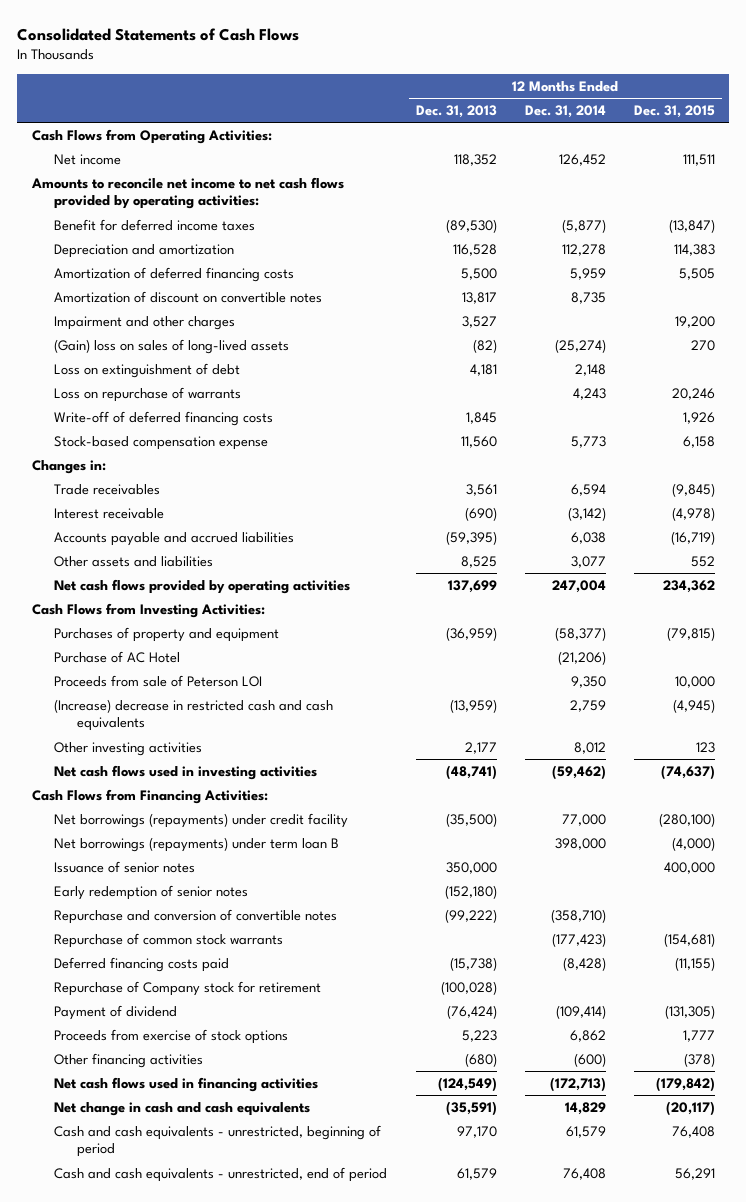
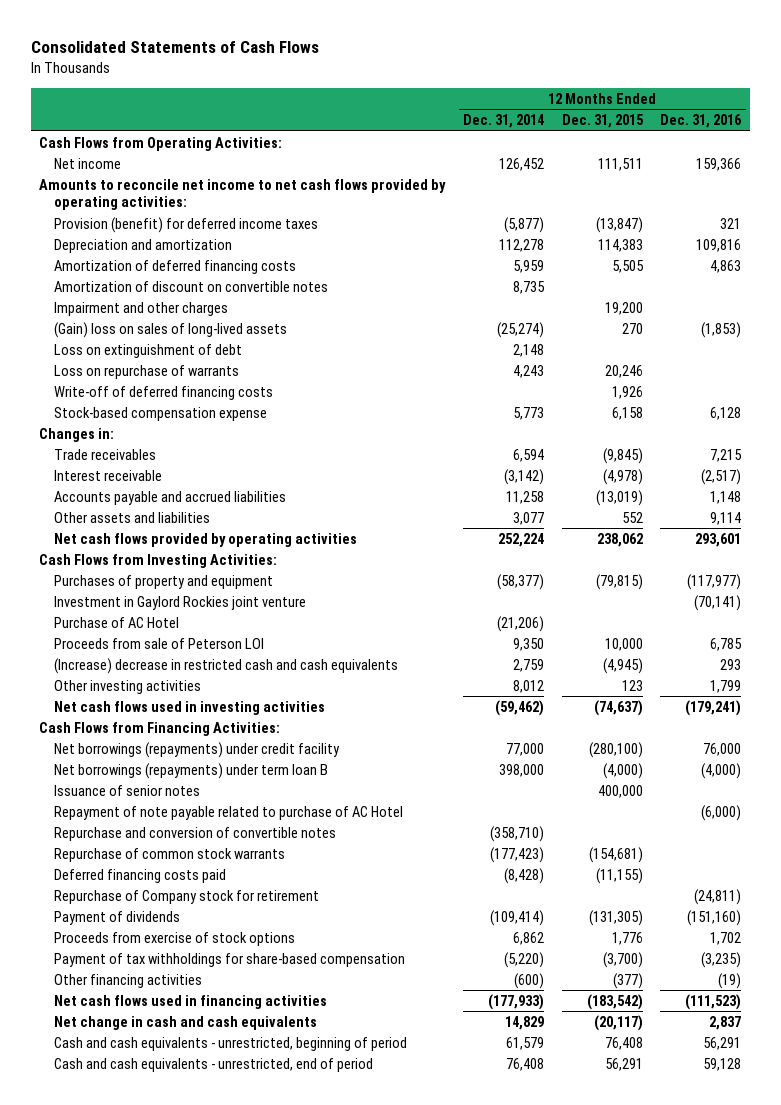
[415,105,497,119] Dec. 31, 2013 -> none
none -> [660,114,743,129] Dec. 31, 2016
[54,218,256,231] Benefit for deferred income taxes -> [54,216,319,233] Provision (benefit) for deferred income taxes
[570,531,606,544] 6,038 -> [506,490,545,504] 11,258
[670,530,715,545] (16,719) -> [595,489,643,506] (13,019)
[551,579,606,593] 247,004 -> [498,532,545,547] 252,224
[662,579,715,593] 234,362 -> [596,532,643,547] 238,062
none -> [54,595,307,610] Investment in Gaylord Rockies joint venture
[54,884,249,900] Early redemption of senior notes -> none
none -> [54,805,404,820] Repayment of note payable related to purchase of AC Hotel
[54,1004,178,1020] Payment of dividend -> [54,910,181,925] Payment of dividends
[682,1029,715,1042] 1,777 -> [611,931,643,945] 1,776
none -> [54,952,406,967] Payment of tax withholdings for share-based compensation
[683,1052,715,1067] (378) -> [612,972,643,989] (377)
[549,1076,606,1092] (172,713) -> [488,993,545,1010] (177,933)
[655,1076,715,1092] (179,842) -> [586,993,643,1010] (183,542)

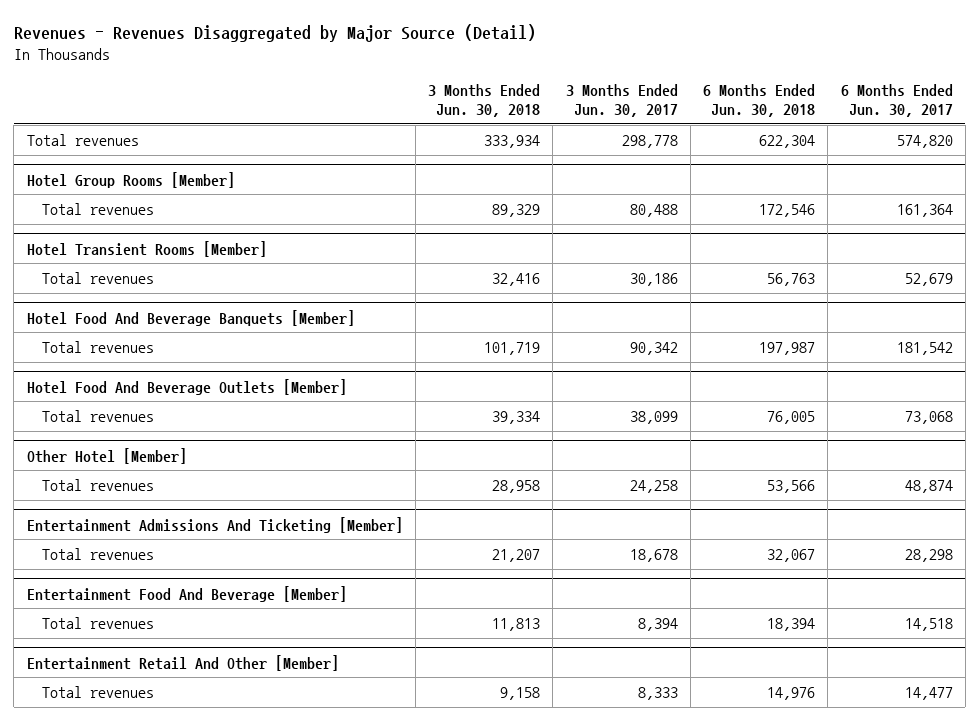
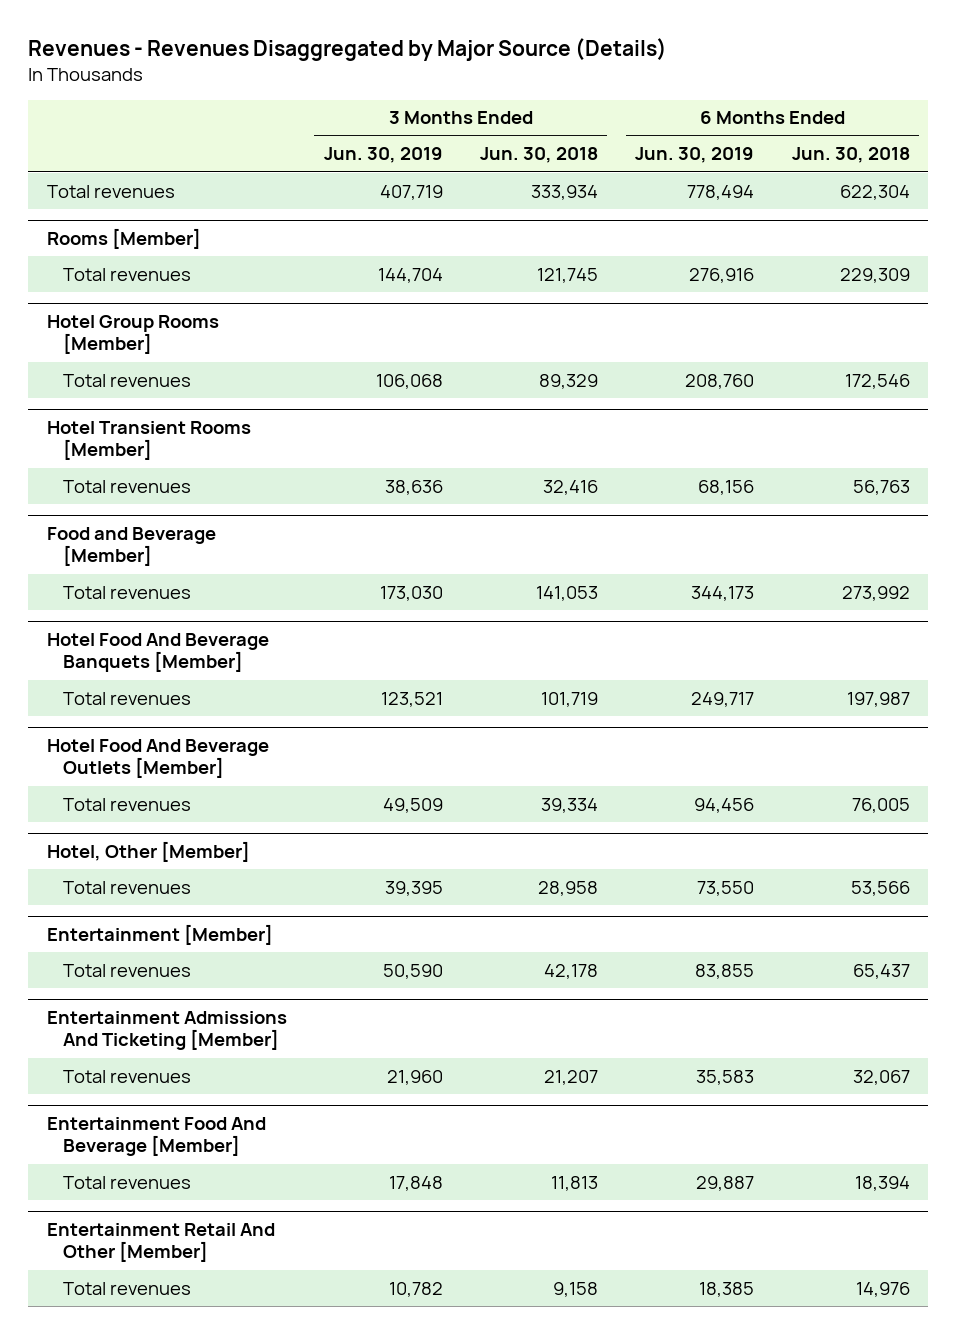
[13,24,536,43] Revenues - Revenues Disaggregated by Major Source (Detail) -> [27,38,667,62] Revenues - Revenues Disaggregated by Major Source (Details)
[565,83,678,117] 3 Months Ended Jun. 30, 2017 -> none
[840,83,953,117] 6 Months Ended Jun. 30, 2017 -> none
none -> [323,147,443,164] Jun. 30, 2019
none -> [635,147,755,164] Jun. 30, 2019
none -> [46,227,201,249] Rooms [Member]
none -> [63,267,192,281] Total revenues
none -> [46,526,216,567] Food and Beverage [Member]
none -> [63,585,192,599] Total revenues
[26,447,187,464] Other Hotel [Member] -> [46,840,250,862] Hotel, Other [Member]
none -> [46,923,273,945] Entertainment [Member]
none -> [63,963,192,977] Total revenues

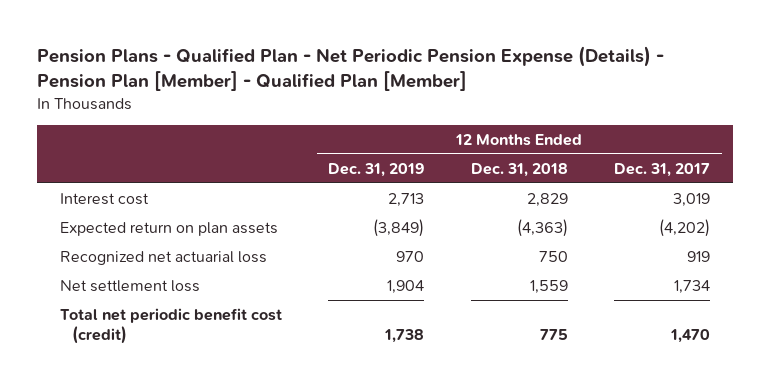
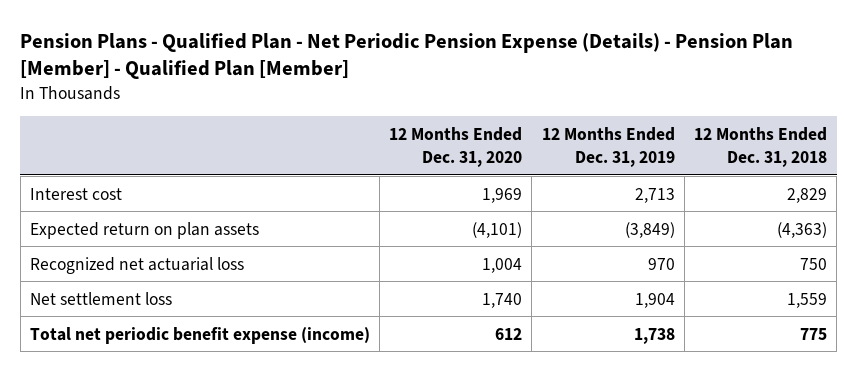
[614,162,711,177] Dec. 31, 2017 -> none
none -> [389,127,523,167] 12 Months Ended Dec. 31, 2020
[59,307,282,345] Total net periodic benefit cost (credit) -> [29,326,370,344] Total net periodic benefit expense (income)

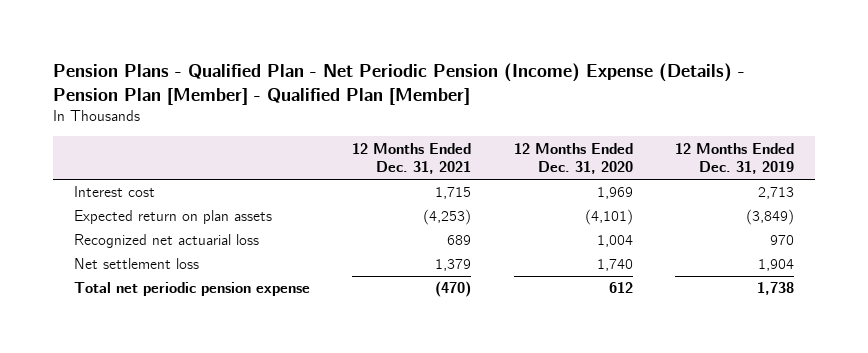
[20,32,794,80] Pension Plans - Qualified Plan - Net Periodic Pension Expense (Details) - Pension Plan [Member] - Qualified Plan [Member] -> [53,62,746,105] Pension Plans - Qualified Plan - Net Periodic Pension (Income) Expense (Details) - Pension Plan [Member] - Qualified Plan [Member]
[694,127,828,167] 12 Months Ended Dec. 31, 2018 -> none
none -> [352,142,472,175] 12 Months Ended Dec. 31, 2021
[29,326,370,344] Total net periodic benefit expense (income) -> [74,282,311,297] Total net periodic pension expense

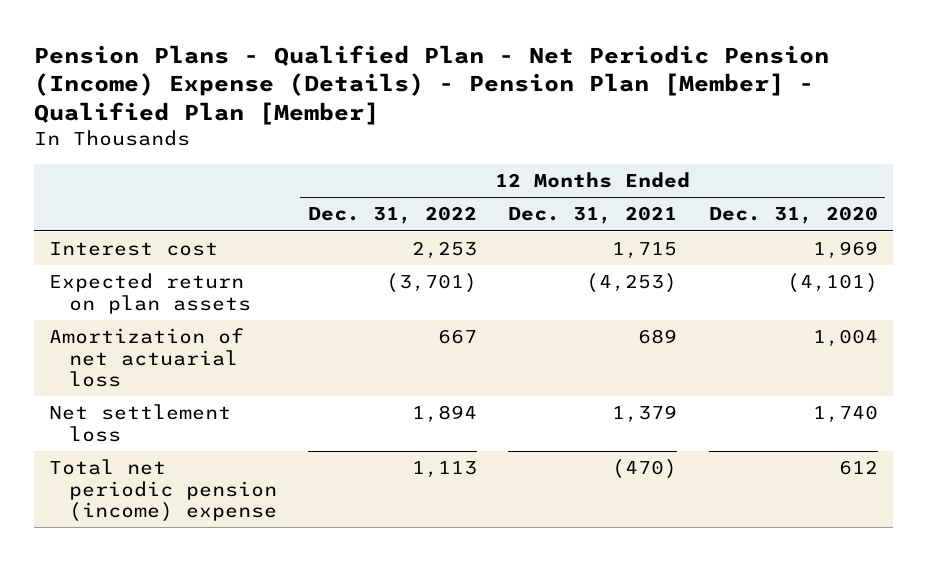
[674,142,794,175] 12 Months Ended Dec. 31, 2019 -> none
none -> [308,206,478,225] Dec. 31, 2022
[74,234,260,249] Recognized net actuarial loss -> [49,328,245,388] Amortization of net actuarial loss
[74,282,311,297] Total net periodic pension expense -> [49,459,278,523] Total net periodic pension (income) expense

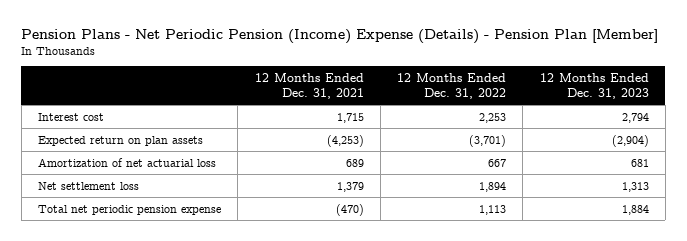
[33,44,829,126] Pension Plans - Qualified Plan - Net Periodic Pension (Income) Expense (Details) - Pension Plan [Member] - Qualified Plan [Member] -> [21,29,659,45] Pension Plans - Net Periodic Pension (Income) Expense (Details) - Pension Plan [Member]
[708,206,878,225] Dec. 31, 2020 -> none
none -> [539,72,649,99] 12 Months Ended Dec. 31, 2023
[49,459,278,523] Total net periodic pension (income) expense -> [37,204,221,215] Total net periodic pension expense

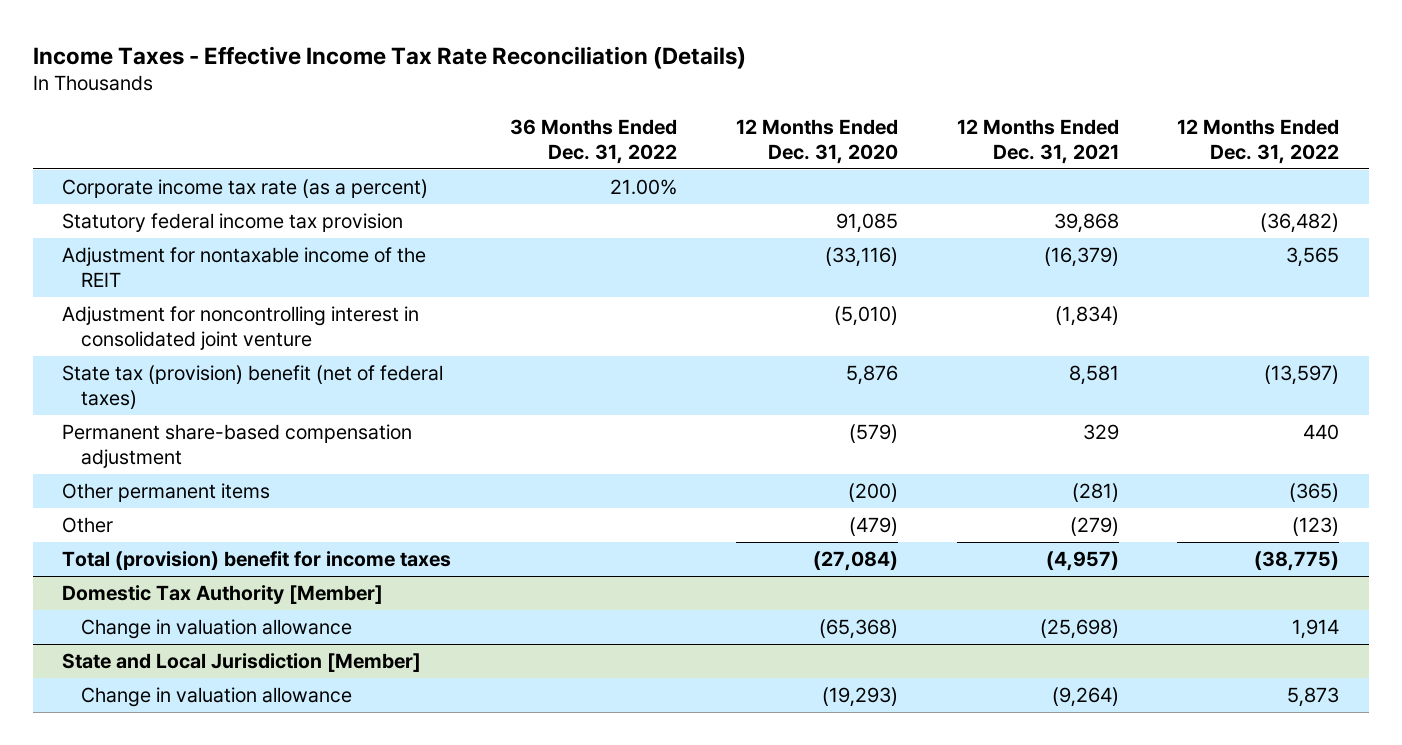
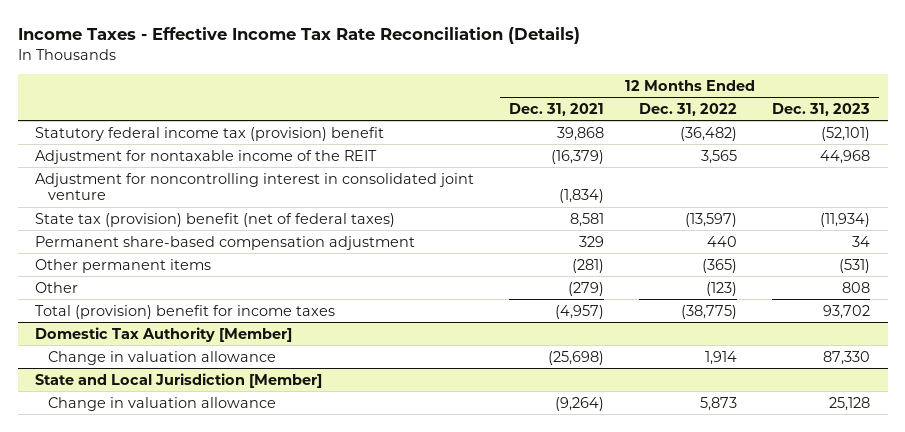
[510,118,678,164] 36 Months Ended Dec. 31, 2022 -> none
[735,118,898,164] 12 Months Ended Dec. 31, 2020 -> none
none -> [772,102,871,116] Dec. 31, 2023
[62,178,429,198] Corporate income tax rate (as a percent) -> none
[62,212,404,232] Statutory federal income tax provision -> [35,126,385,141] Statutory federal income tax (provision) benefit

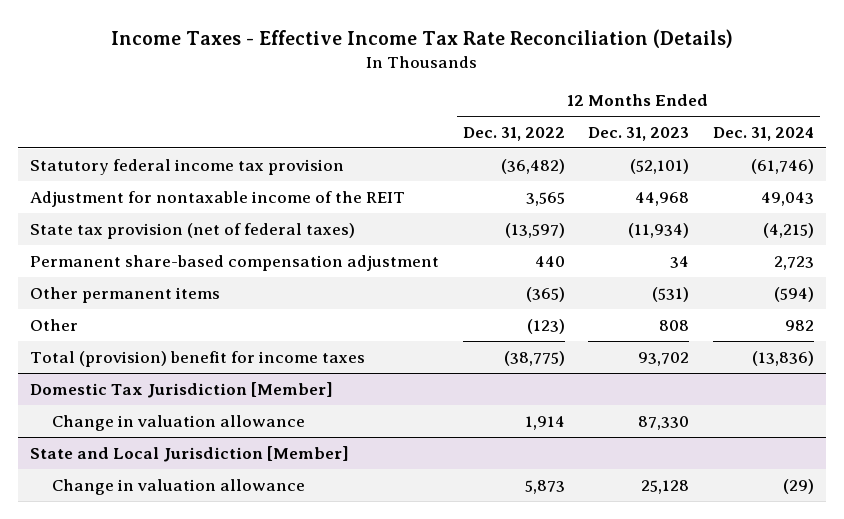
[509,102,605,116] Dec. 31, 2021 -> none
none -> [712,126,814,141] Dec. 31, 2024
[35,126,385,141] Statutory federal income tax (provision) benefit -> [29,158,344,175] Statutory federal income tax provision
[35,172,475,201] Adjustment for noncontrolling interest in consolidated joint venture -> none
[35,212,396,227] State tax (provision) benefit (net of federal taxes) -> [29,222,355,239] State tax provision (net of federal taxes)
[35,326,293,342] Domestic Tax Authority [Member] -> [29,381,333,398] Domestic Tax Jurisdiction [Member]

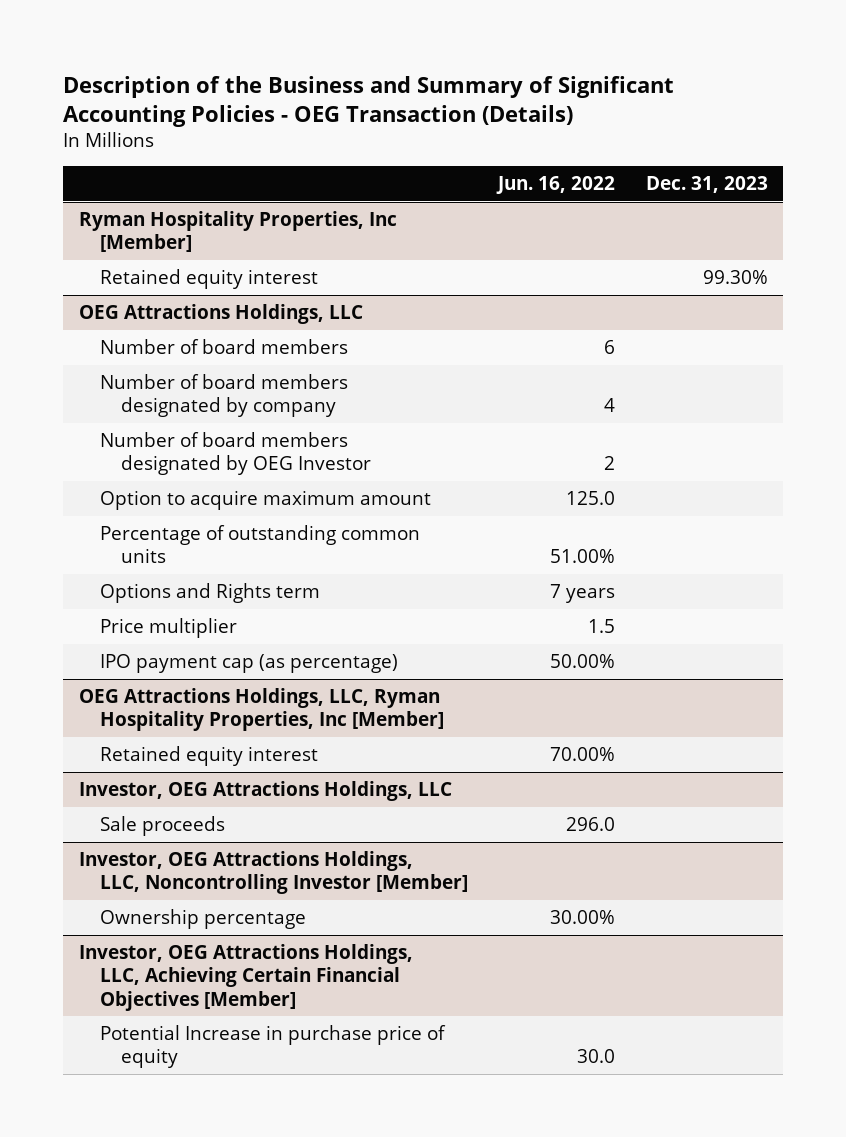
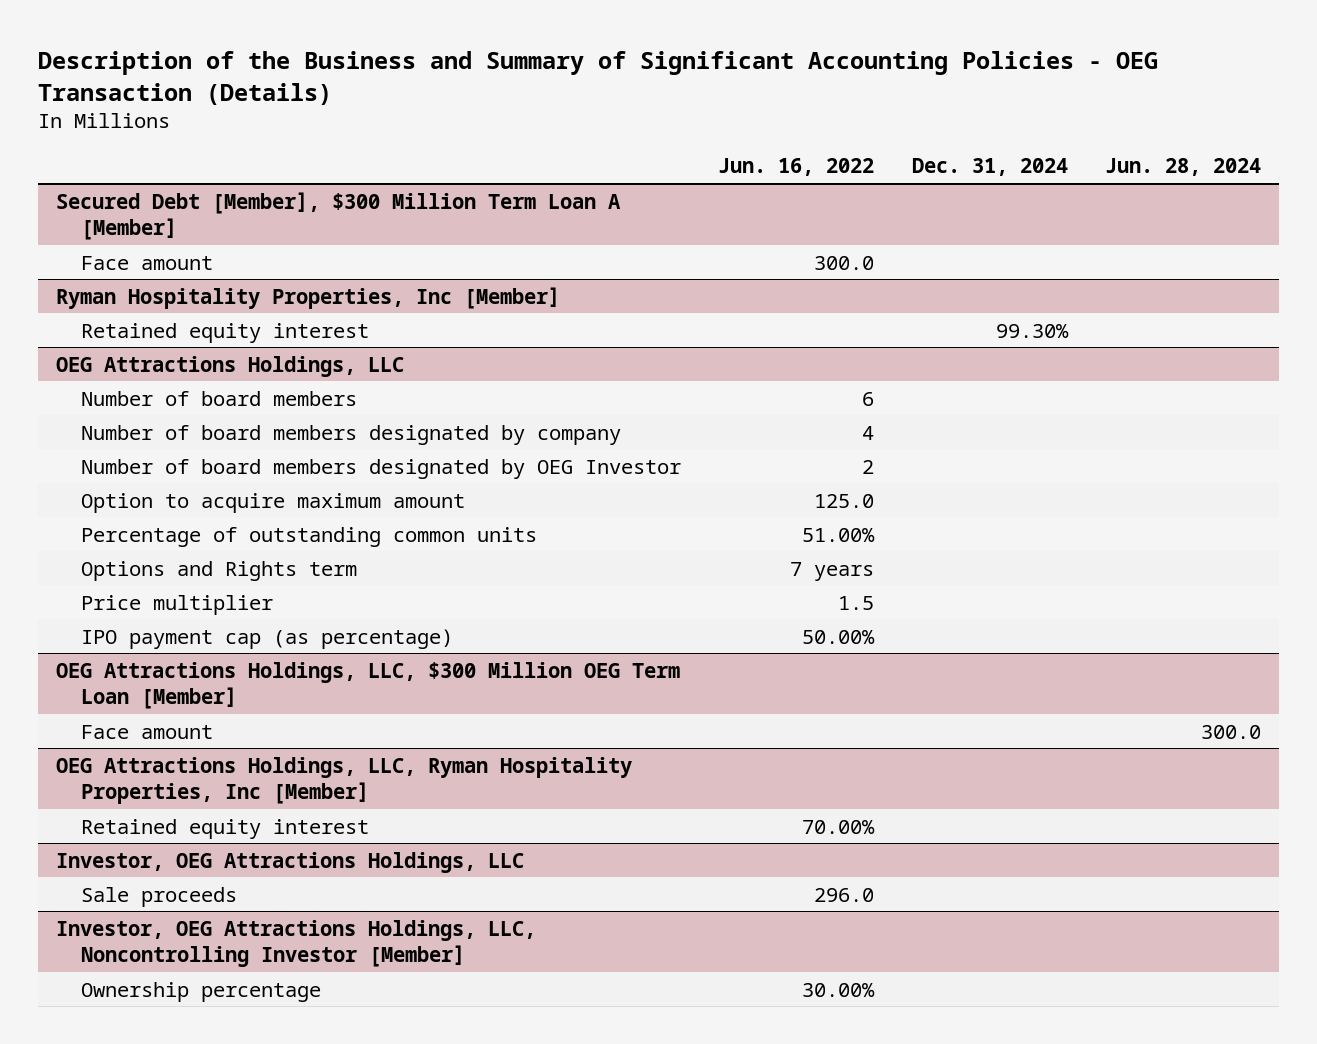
[645,175,768,193] Dec. 31, 2023 -> none
none -> [911,158,1068,177] Dec. 31, 2024
none -> [1104,158,1261,177] Jun. 28, 2024
none -> [56,191,622,240] Secured Debt [Member], $300 Million Term Loan A [Member]
none -> [81,255,214,270] Face amount
none -> [56,661,681,709] OEG Attractions Holdings, LLC, $300 Million OEG Term Loan [Member]
none -> [81,724,214,739] Face amount
[78,944,413,1011] Investor, OEG Attractions Holdings, LLC, Achieving Certain Financial Objectives [Member] -> none
[99,1025,446,1069] Potential Increase in purchase price of equity -> none

